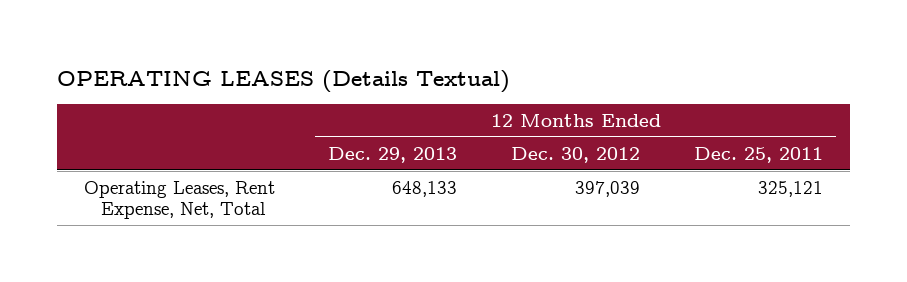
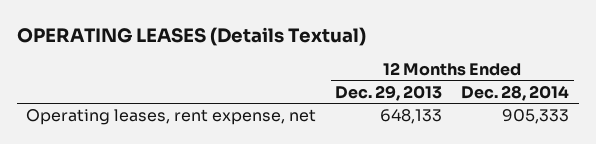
[511,146,641,163] Dec. 30, 2012 -> none
[694,146,824,163] Dec. 25, 2011 -> none
none -> [461,84,570,101] Dec. 28, 2014
[83,180,275,220] Operating Leases, Rent Expense, Net, Total -> [26,109,317,126] Operating leases, rent expense, net

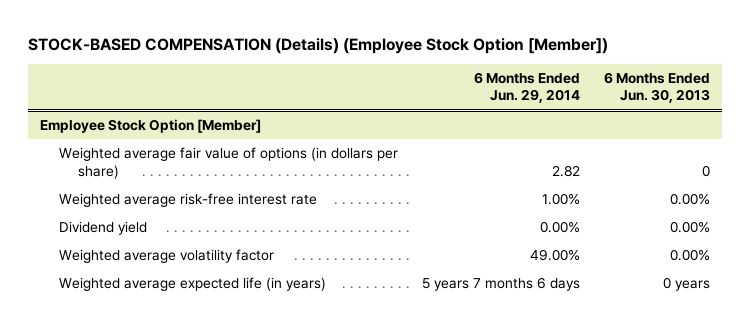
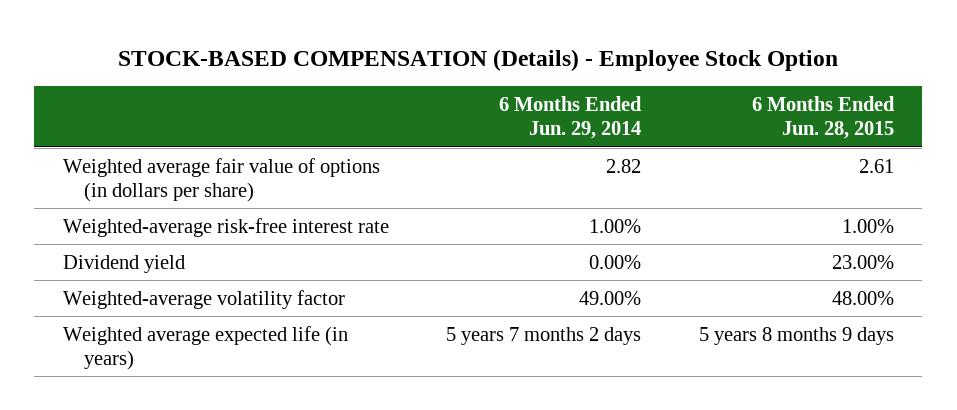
[28,37,609,54] STOCK-BASED COMPENSATION (Details) (Employee Stock Option [Member]) -> [118,49,839,72] STOCK-BASED COMPENSATION (Details) - Employee Stock Option
[604,71,711,104] 6 Months Ended Jun. 30, 2013 -> none
none -> [751,96,895,140] 6 Months Ended Jun. 28, 2015
[40,118,262,133] Employee Stock Option [Member] -> none
[59,192,318,207] Weighted average risk-free interest rate -> [63,217,390,237] Weighted-average risk-free interest rate
[59,248,275,263] Weighted average volatility factor -> [63,289,346,309] Weighted-average volatility factor
[422,276,581,291] 5 years 7 months 6 days -> [446,326,642,345] 5 years 7 months 2 days

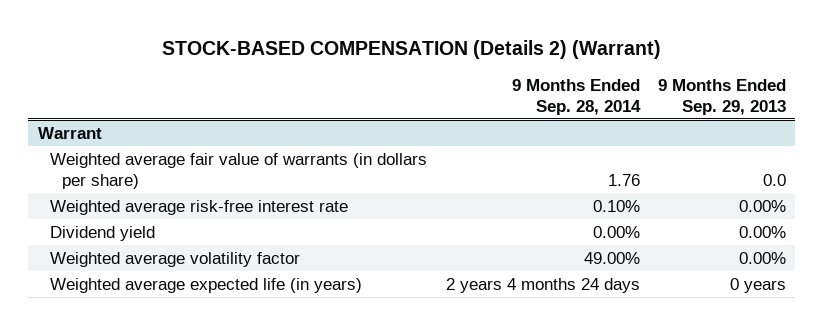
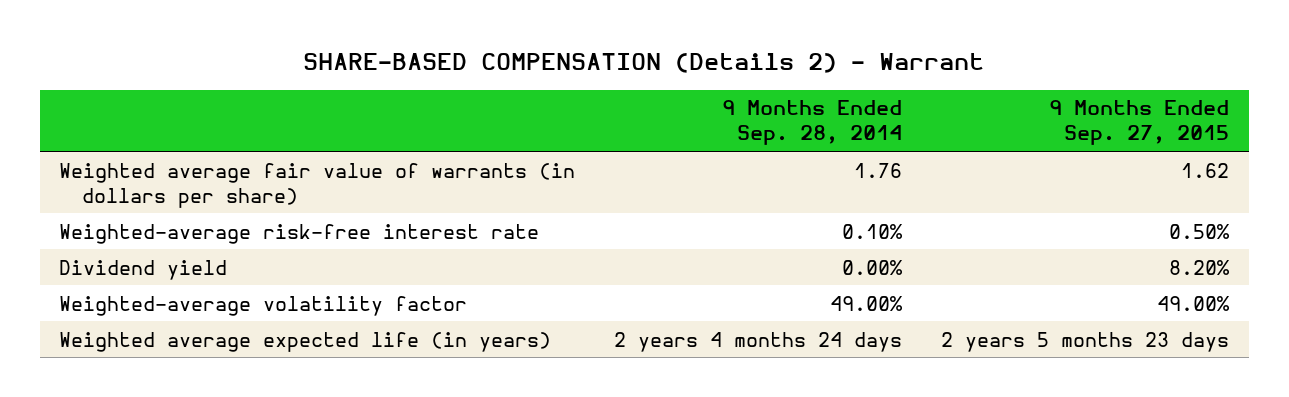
[161,40,661,60] STOCK-BASED COMPENSATION (Details 2) (Warrant) -> [303,53,985,74] SHARE-BASED COMPENSATION (Details 2) - Warrant
[658,78,787,116] 9 Months Ended Sep. 29, 2013 -> none
none -> [1049,100,1230,146] 9 Months Ended Sep. 27, 2015
[37,126,102,139] Warrant -> none
[50,199,349,215] Weighted average risk-free interest rate -> [59,223,540,244] Weighted-average risk-free interest rate
[50,251,301,267] Weighted average volatility factor -> [59,295,468,316] Weighted-average volatility factor

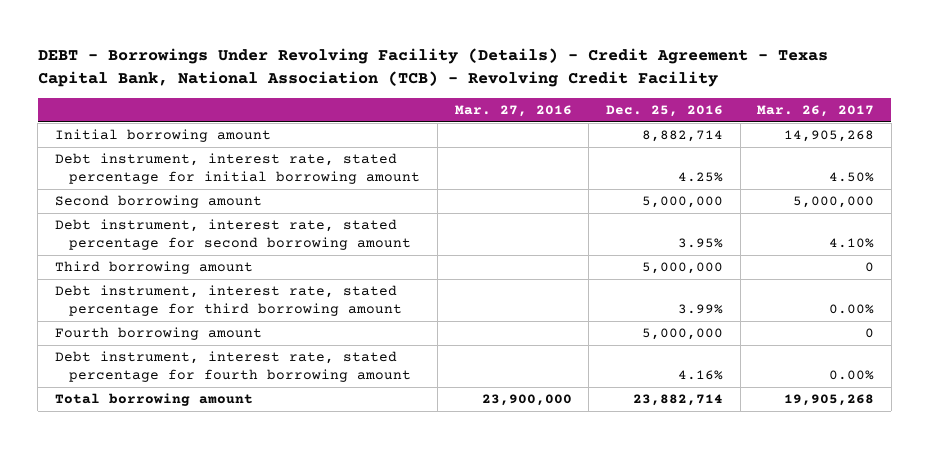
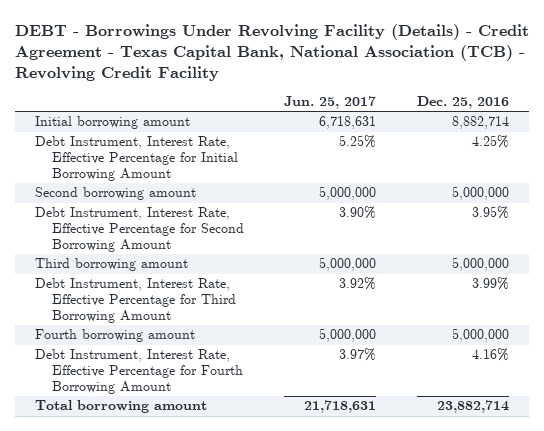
[454,105,572,118] Mar. 27, 2016 -> none
[757,105,875,118] Mar. 26, 2017 -> none
none -> [284,96,377,110] Jun. 25, 2017
[54,153,421,184] Debt instrument, interest rate, stated percentage for initial borrowing amount -> [35,136,238,181] Debt Instrument, Interest Rate, Effective Percentage for Initial Borrowing Amount
[54,219,412,250] Debt instrument, interest rate, stated percentage for second borrowing amount -> [35,207,244,252] Debt Instrument, Interest Rate, Effective Percentage for Second Borrowing Amount
[54,285,403,316] Debt instrument, interest rate, stated percentage for third borrowing amount -> [35,278,236,323] Debt Instrument, Interest Rate, Effective Percentage for Third Borrowing Amount
[54,351,412,382] Debt instrument, interest rate, stated percentage for fourth borrowing amount -> [35,349,243,394] Debt Instrument, Interest Rate, Effective Percentage for Fourth Borrowing Amount

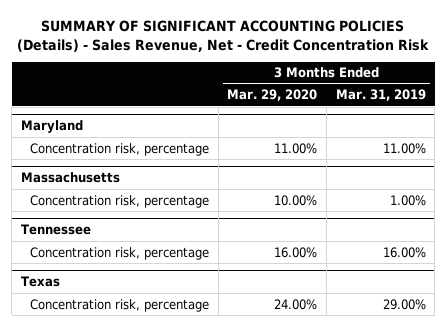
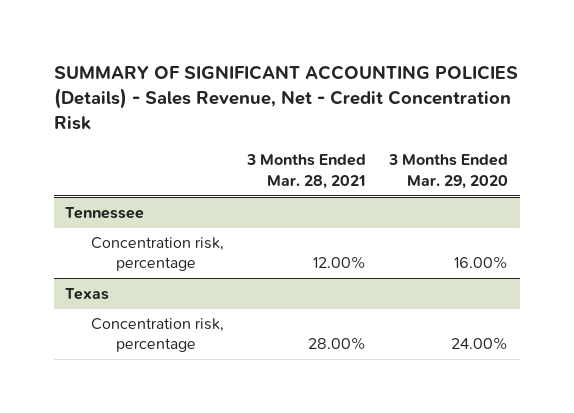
[335,89,426,102] Mar. 31, 2019 -> none
none -> [246,154,367,190] 3 Months Ended Mar. 28, 2021
[20,120,83,134] Maryland -> none
[30,142,210,156] Concentration risk, percentage -> none
[20,172,120,184] Massachusetts -> none
[30,194,210,208] Concentration risk, percentage -> none

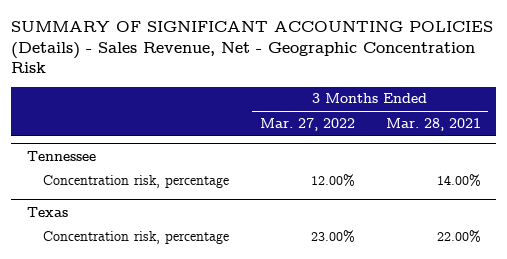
[53,64,518,130] SUMMARY OF SIGNIFICANT ACCOUNTING POLICIES (Details) - Sales Revenue, Net - Credit Concentration Risk -> [11,21,494,74] SUMMARY OF SIGNIFICANT ACCOUNTING POLICIES (Details) - Sales Revenue, Net - Geographic Concentration Risk
[388,154,509,190] 3 Months Ended Mar. 29, 2020 -> none
none -> [259,117,355,131] Mar. 27, 2022
[313,256,367,270] 12.00% -> [436,173,481,187] 14.00%
[308,337,367,351] 28.00% -> [436,229,481,243] 22.00%

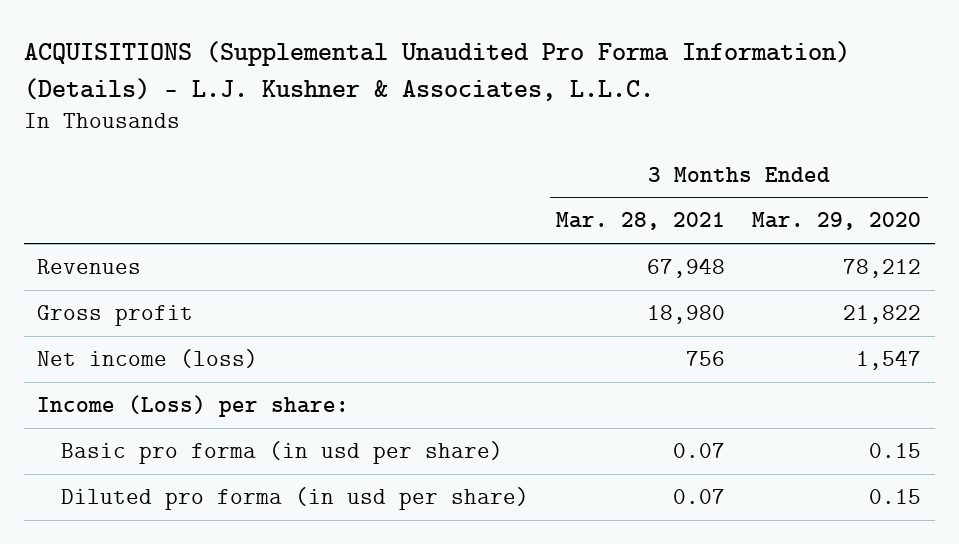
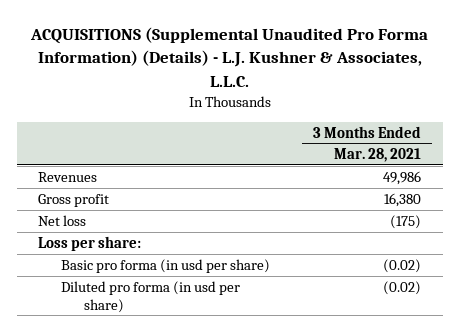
[752,212,922,231] Mar. 29, 2020 -> none
[647,258,726,279] 67,948 -> [383,170,422,185] 49,986
[647,305,726,325] 18,980 -> [384,192,422,207] 16,380
[37,349,259,369] Net income (loss) -> [38,214,87,226] Net loss
[686,351,726,367] 756 -> [390,214,422,229] (175)
[37,395,350,418] Income (Loss) per share: -> [38,235,142,251] Loss per share:
[673,443,726,459] 0.07 -> [383,258,422,273] (0.02)
[673,489,726,505] 0.07 -> [383,280,422,295] (0.02)

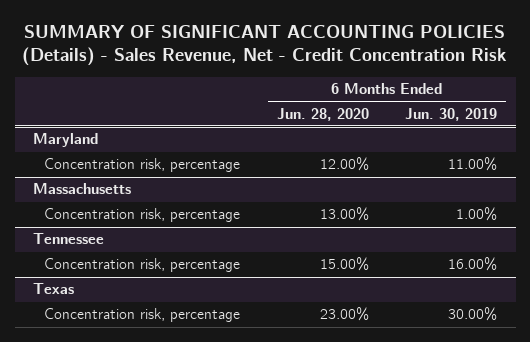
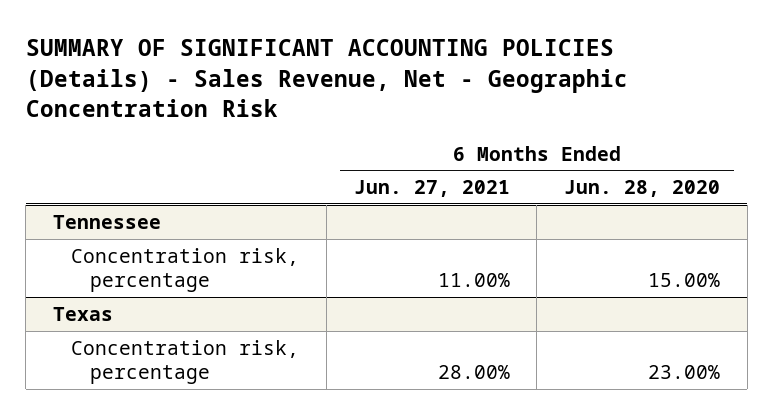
[22,25,508,67] SUMMARY OF SIGNIFICANT ACCOUNTING POLICIES (Details) - Sales Revenue, Net - Credit Concentration Risk -> [25,39,628,118] SUMMARY OF SIGNIFICANT ACCOUNTING POLICIES (Details) - Sales Revenue, Net - Geographic Concentration Risk
[405,107,498,121] Jun. 30, 2019 -> none
none -> [353,180,510,198] Jun. 27, 2021
[33,133,99,148] Maryland -> none
[44,158,241,173] Concentration risk, percentage -> none
[33,183,132,195] Massachusetts -> none
[44,208,241,223] Concentration risk, percentage -> none

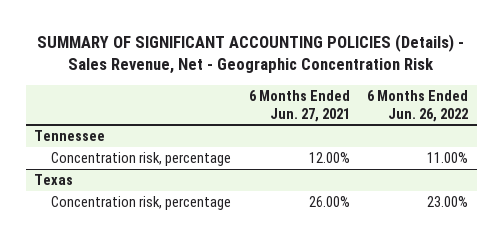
[564,180,721,198] Jun. 28, 2020 -> none
none -> [366,89,468,122] 6 Months Ended Jun. 26, 2022
[437,273,510,288] 11.00% -> [308,151,350,163] 12.00%
[437,365,510,380] 28.00% -> [308,195,350,207] 26.00%

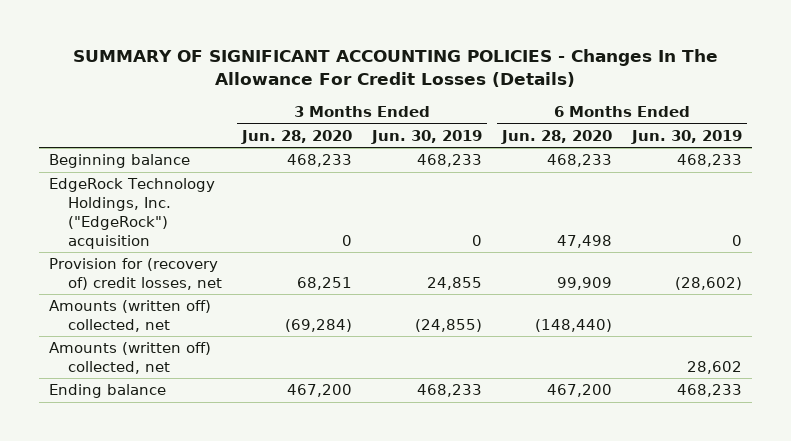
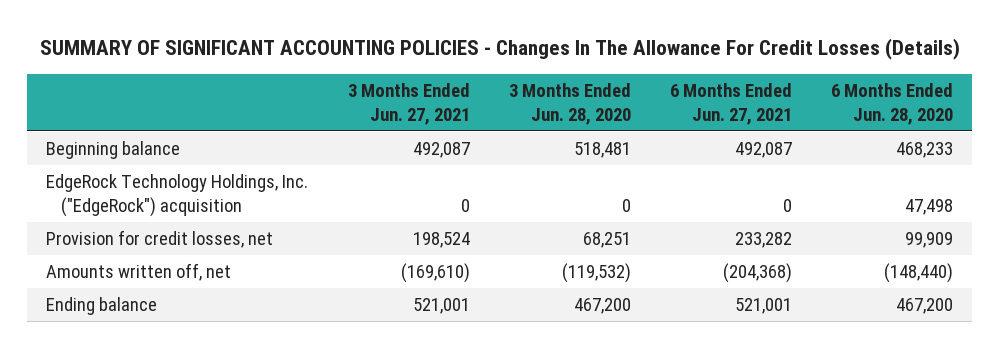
[371,129,483,144] Jun. 30, 2019 -> none
[630,129,742,144] Jun. 30, 2019 -> none
none -> [347,82,470,125] 3 Months Ended Jun. 27, 2021
none -> [669,82,792,125] 6 Months Ended Jun. 27, 2021
[287,154,353,168] 468,233 -> [573,142,631,159] 518,481
[49,342,212,375] Amounts (written off) collected, net -> none
[49,258,223,291] Provision for (recovery of) credit losses, net -> [46,230,274,249] Provision for credit losses, net
[49,300,212,333] Amounts (written off) collected, net -> [46,263,232,282] Amounts written off, net
[285,319,353,333] (69,284) -> [561,263,631,284] (119,532)

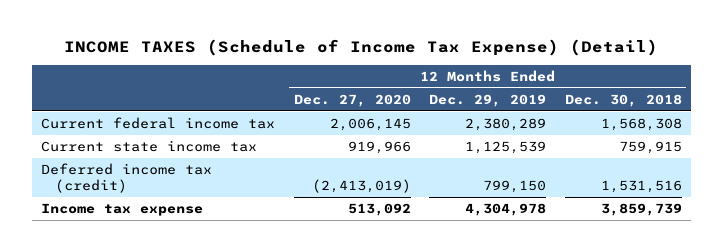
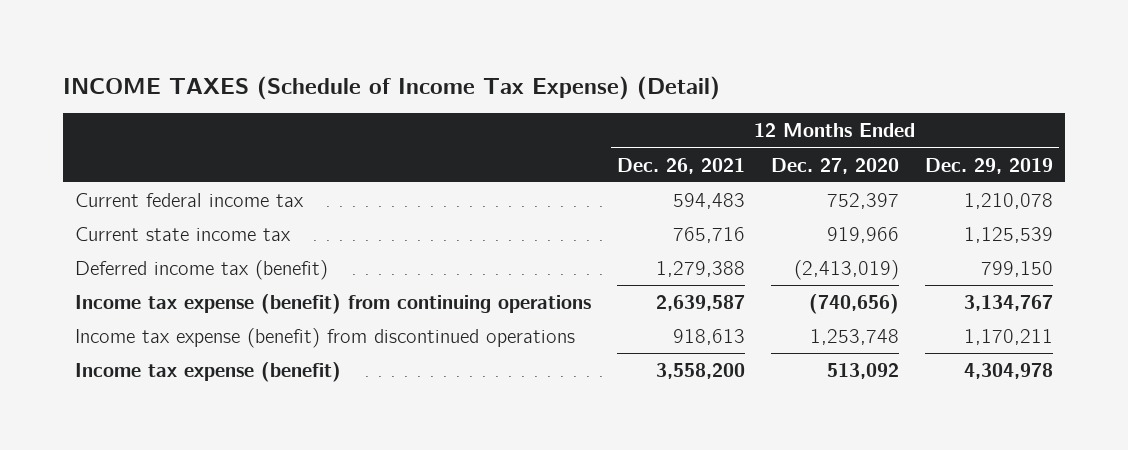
[564,93,682,107] Dec. 30, 2018 -> none
none -> [617,157,746,174] Dec. 26, 2021
[329,117,411,131] 2,006,145 -> [826,192,899,209] 752,397
[465,117,547,131] 2,380,289 -> [963,192,1053,209] 1,210,078
[41,162,213,194] Deferred income tax (credit) -> [75,259,329,280] Deferred income tax (benefit)
none -> [75,293,592,314] Income tax expense (benefit) from continuing operations
none -> [75,327,576,348] Income tax expense (benefit) from discontinued operations
[41,202,204,216] Income tax expense -> [75,361,342,382] Income tax expense (benefit)

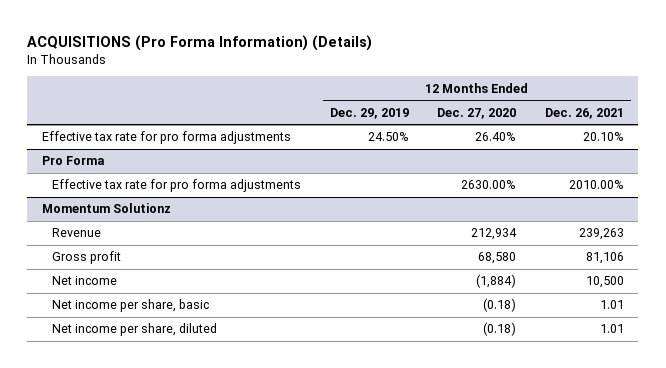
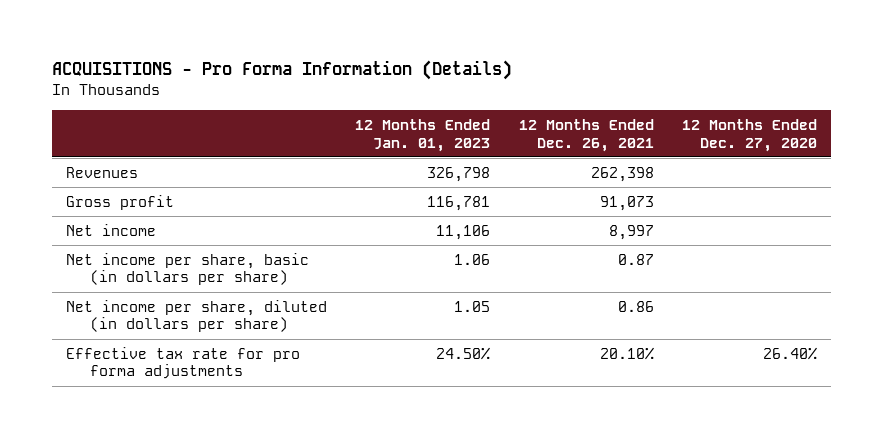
[27,34,373,51] ACQUISITIONS (Pro Forma Information) (Details) -> [51,60,512,81] ACQUISITIONS - Pro Forma Information (Details)
[329,107,409,119] Dec. 29, 2019 -> none
none -> [355,119,491,152] 12 Months Ended Jan. 01, 2023
none -> [65,166,138,178] Revenues
none -> [65,194,174,210] Gross profit
none -> [65,223,156,236] Net income
none -> [65,252,309,286] Net income per share, basic (in dollars per share)
none -> [65,299,327,333] Net income per share, diluted (in dollars per share)
[41,156,105,166] Pro Forma -> none
[52,179,302,193] Effective tax rate for pro forma adjustments -> none
[41,203,171,214] Momentum Solutionz -> none
[52,228,102,238] Revenue -> none
[52,251,122,265] Gross profit -> none
[52,276,118,286] Net income -> none
[52,299,210,313] Net income per share, basic -> none
[52,323,218,337] Net income per share, diluted -> none

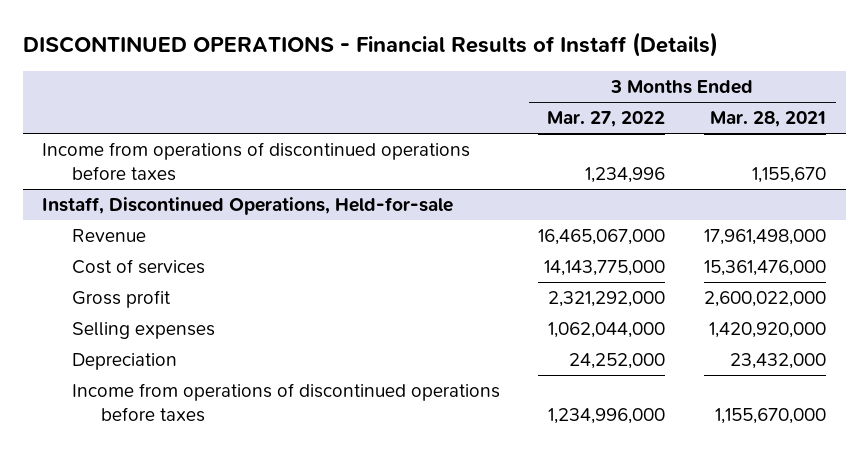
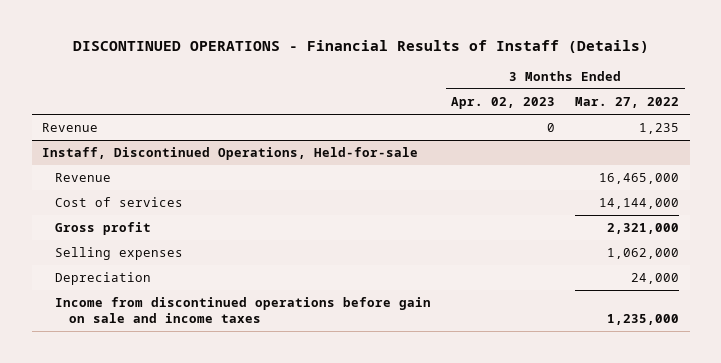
[710,111,827,128] Mar. 28, 2021 -> none
none -> [451,97,556,110] Apr. 02, 2023
[41,141,470,182] Income from operations of discontinued operations before taxes -> none
none -> [41,123,98,133] Revenue
[538,228,666,245] 16,465,067,000 -> [599,173,680,185] 16,465,000
[544,259,666,276] 14,143,775,000 -> [599,198,680,210] 14,144,000
[548,290,666,307] 2,321,292,000 -> [607,223,680,235] 2,321,000
[548,321,666,338] 1,062,044,000 -> [607,248,680,260] 1,062,000
[569,352,666,369] 24,252,000 -> [631,273,680,285] 24,000
[71,382,500,423] Income from operations of discontinued operations before taxes -> [55,297,432,324] Income from discontinued operations before gain on sale and income taxes
[548,408,666,425] 1,234,996,000 -> [607,314,680,326] 1,235,000

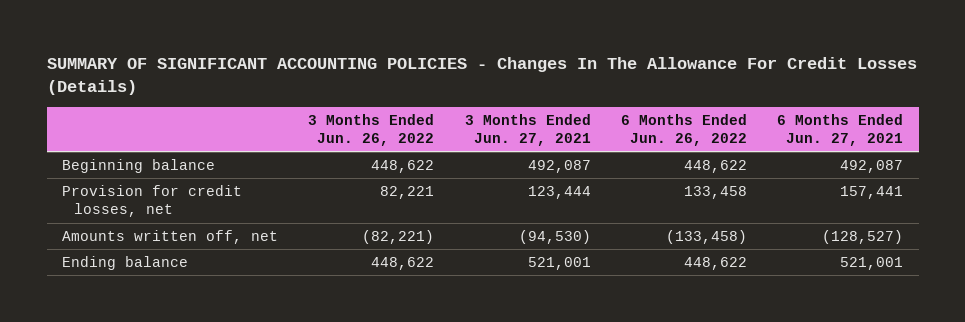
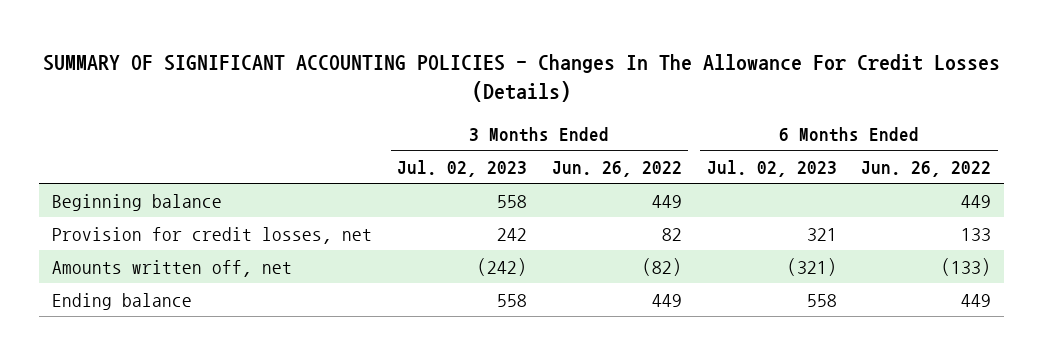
[464,113,591,147] 3 Months Ended Jun. 27, 2021 -> none
[777,113,904,147] 6 Months Ended Jun. 27, 2021 -> none
none -> [396,159,527,177] Jul. 02, 2023
none -> [706,159,837,177] Jul. 02, 2023
[371,159,435,173] 448,622 -> [651,194,682,208] 449
[683,159,747,173] 448,622 -> [961,194,992,208] 449
[380,185,435,199] 82,221 -> [661,227,682,241] 82
[683,185,747,199] 133,458 -> [961,227,992,241] 133
[362,229,435,244] (82,221) -> [641,257,682,276] (82)
[665,229,747,244] (133,458) -> [941,257,992,276] (133)
[371,256,435,270] 448,622 -> [651,293,682,307] 449
[683,256,747,270] 448,622 -> [961,293,992,307] 449

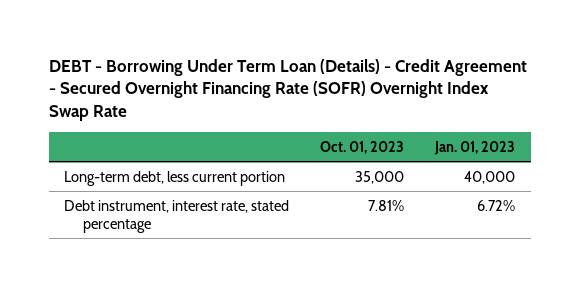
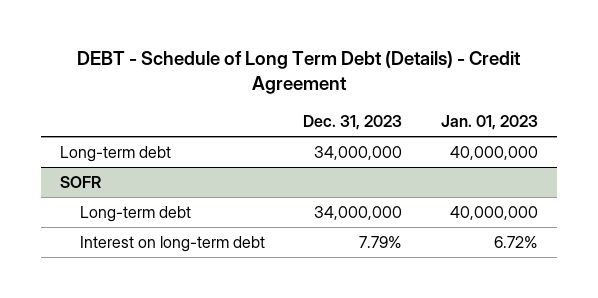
[48,58,527,122] DEBT - Borrowing Under Term Loan (Details) - Credit Agreement - Secured Overnight Financing Rate (SOFR) Overnight Index Swap Rate -> [76,51,521,95] DEBT - Schedule of Long Term Debt (Details) - Credit Agreement
[320,140,405,154] Oct. 01, 2023 -> none
none -> [303,115,403,131] Dec. 31, 2023
[64,170,286,186] Long-term debt, less current portion -> [59,145,171,162] Long-term debt
[464,170,516,184] 40,000 -> [449,145,538,160] 40,000,000
none -> [59,175,101,188] SOFR
none -> [80,205,192,222] Long-term debt
[64,199,290,233] Debt instrument, interest rate, stated percentage -> [80,235,266,252] Interest on long-term debt

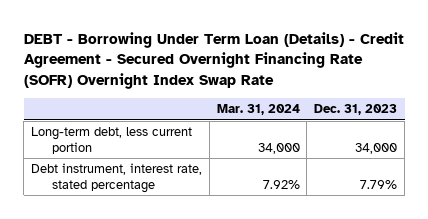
[76,51,521,95] DEBT - Schedule of Long Term Debt (Details) - Credit Agreement -> [23,32,404,89] DEBT - Borrowing Under Term Loan (Details) - Credit Agreement - Secured Overnight Financing Rate (SOFR) Overnight Index Swap Rate
[440,115,538,131] Jan. 01, 2023 -> none
none -> [216,104,300,116] Mar. 31, 2024
[59,175,101,188] SOFR -> none
[80,205,192,222] Long-term debt -> none
[59,145,171,162] Long-term debt -> [31,127,193,154] Long-term debt, less current portion
[314,145,403,160] 34,000,000 -> [355,142,398,154] 34,000
[80,235,266,252] Interest on long-term debt -> [31,163,203,193] Debt instrument, interest rate, stated percentage

